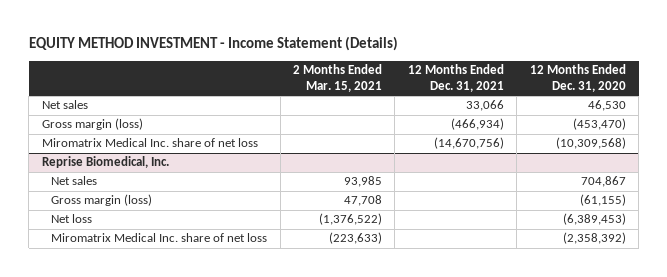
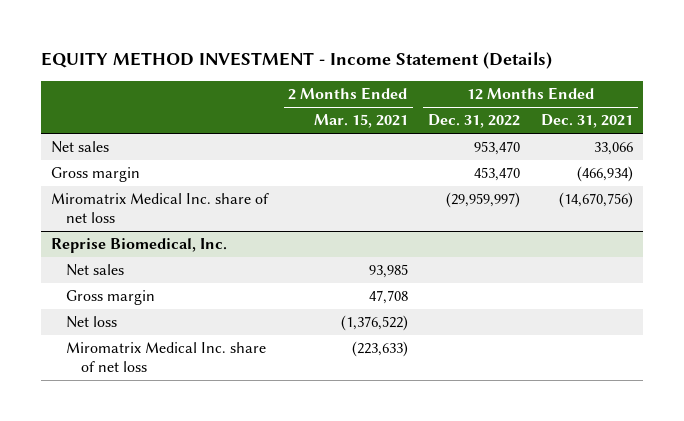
[529,64,626,92] 12 Months Ended Dec. 31, 2020 -> none
none -> [428,114,521,129] Dec. 31, 2022
[41,118,143,131] Gross margin (loss) -> [51,167,141,183] Gross margin
[51,194,153,207] Gross margin (loss) -> [66,290,156,306] Gross margin

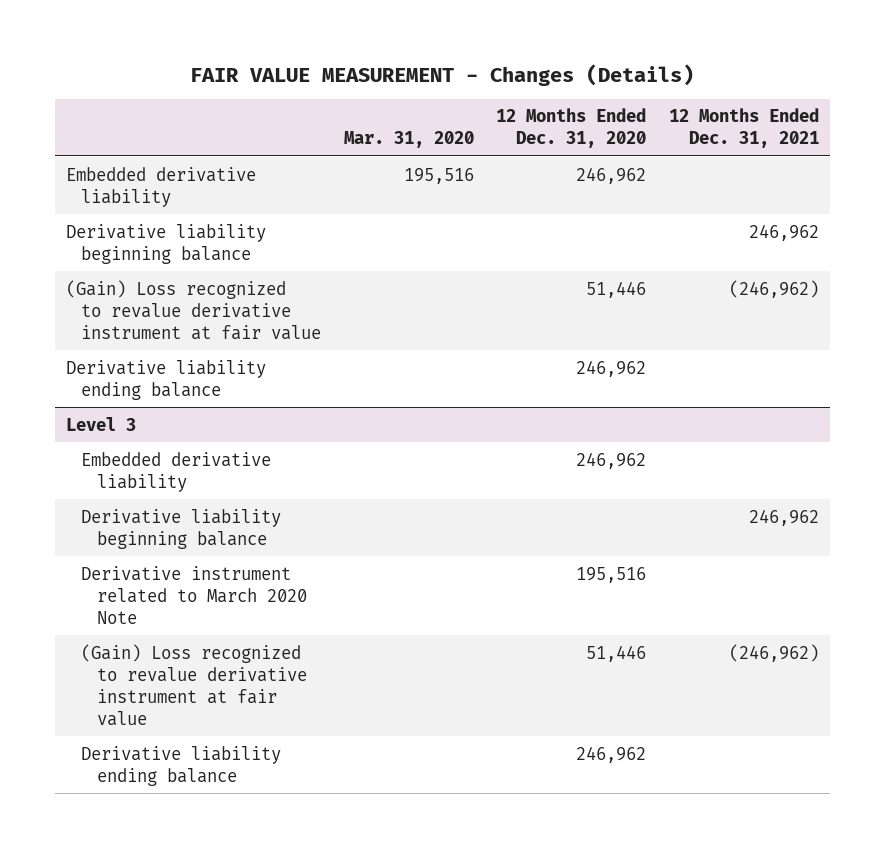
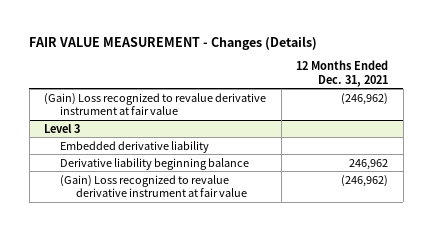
[343,131,474,149] Mar. 31, 2020 -> none
[496,108,647,149] 12 Months Ended Dec. 31, 2020 -> none
[66,166,257,207] Embedded derivative liability -> none
[66,223,267,264] Derivative liability beginning balance -> none
[66,359,267,400] Derivative liability ending balance -> none
[81,565,307,624] Derivative instrument related to March 2020 Note -> none
[81,745,282,786] Derivative liability ending balance -> none

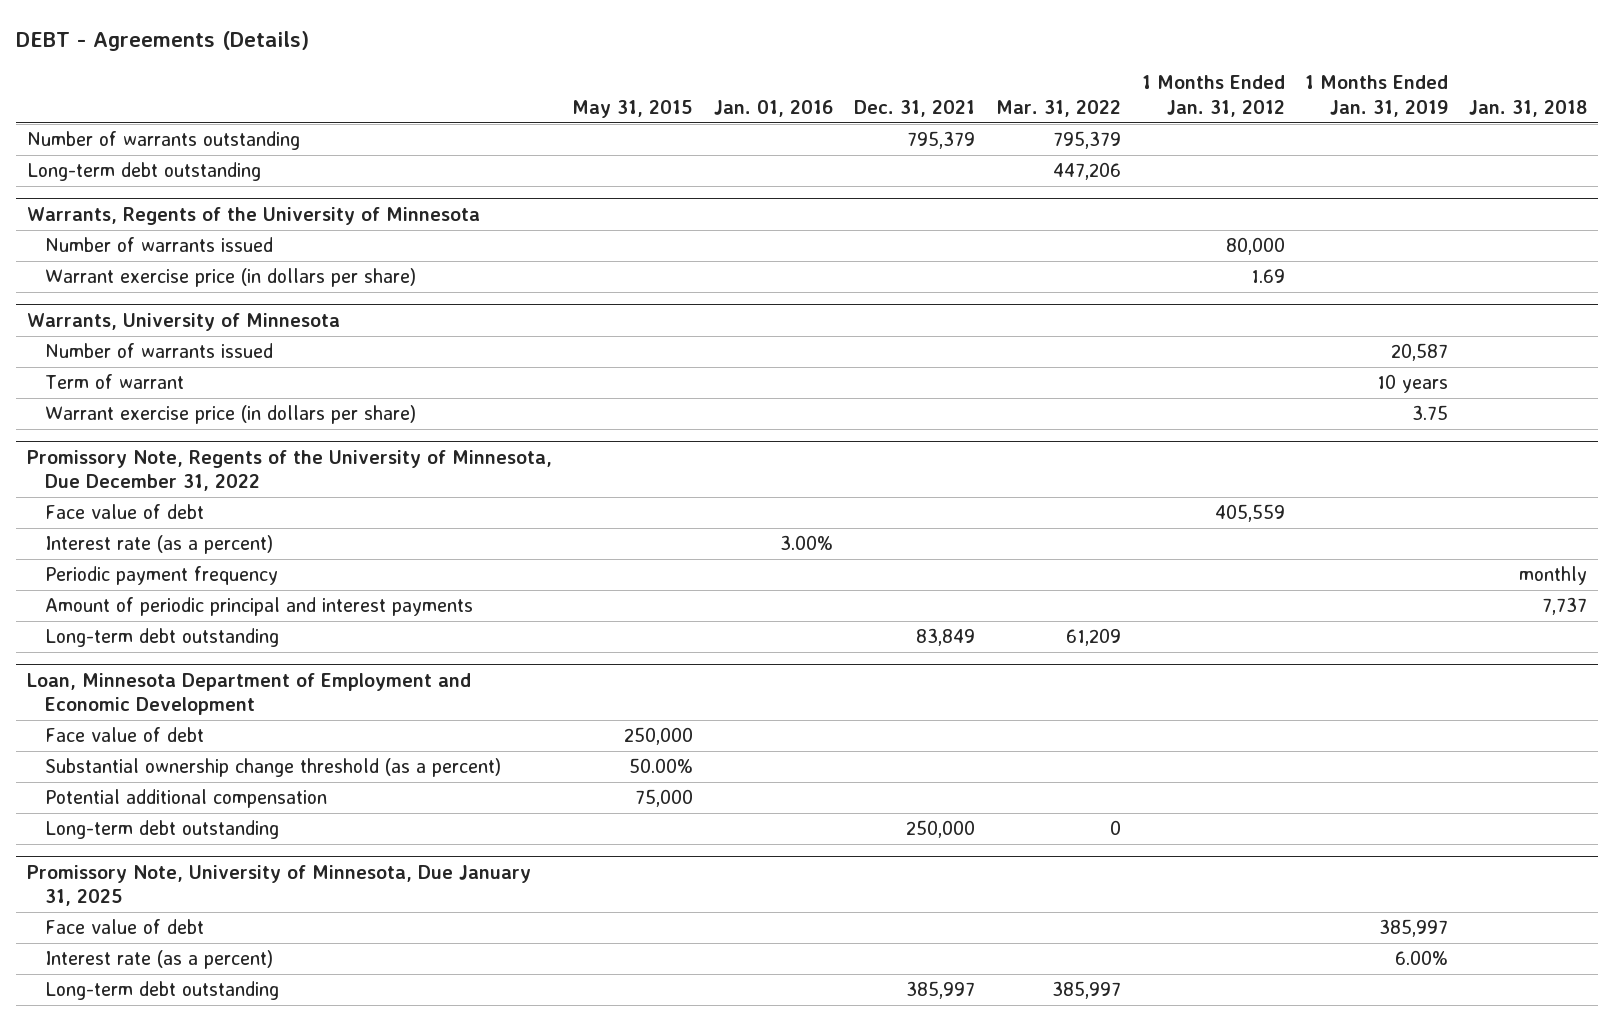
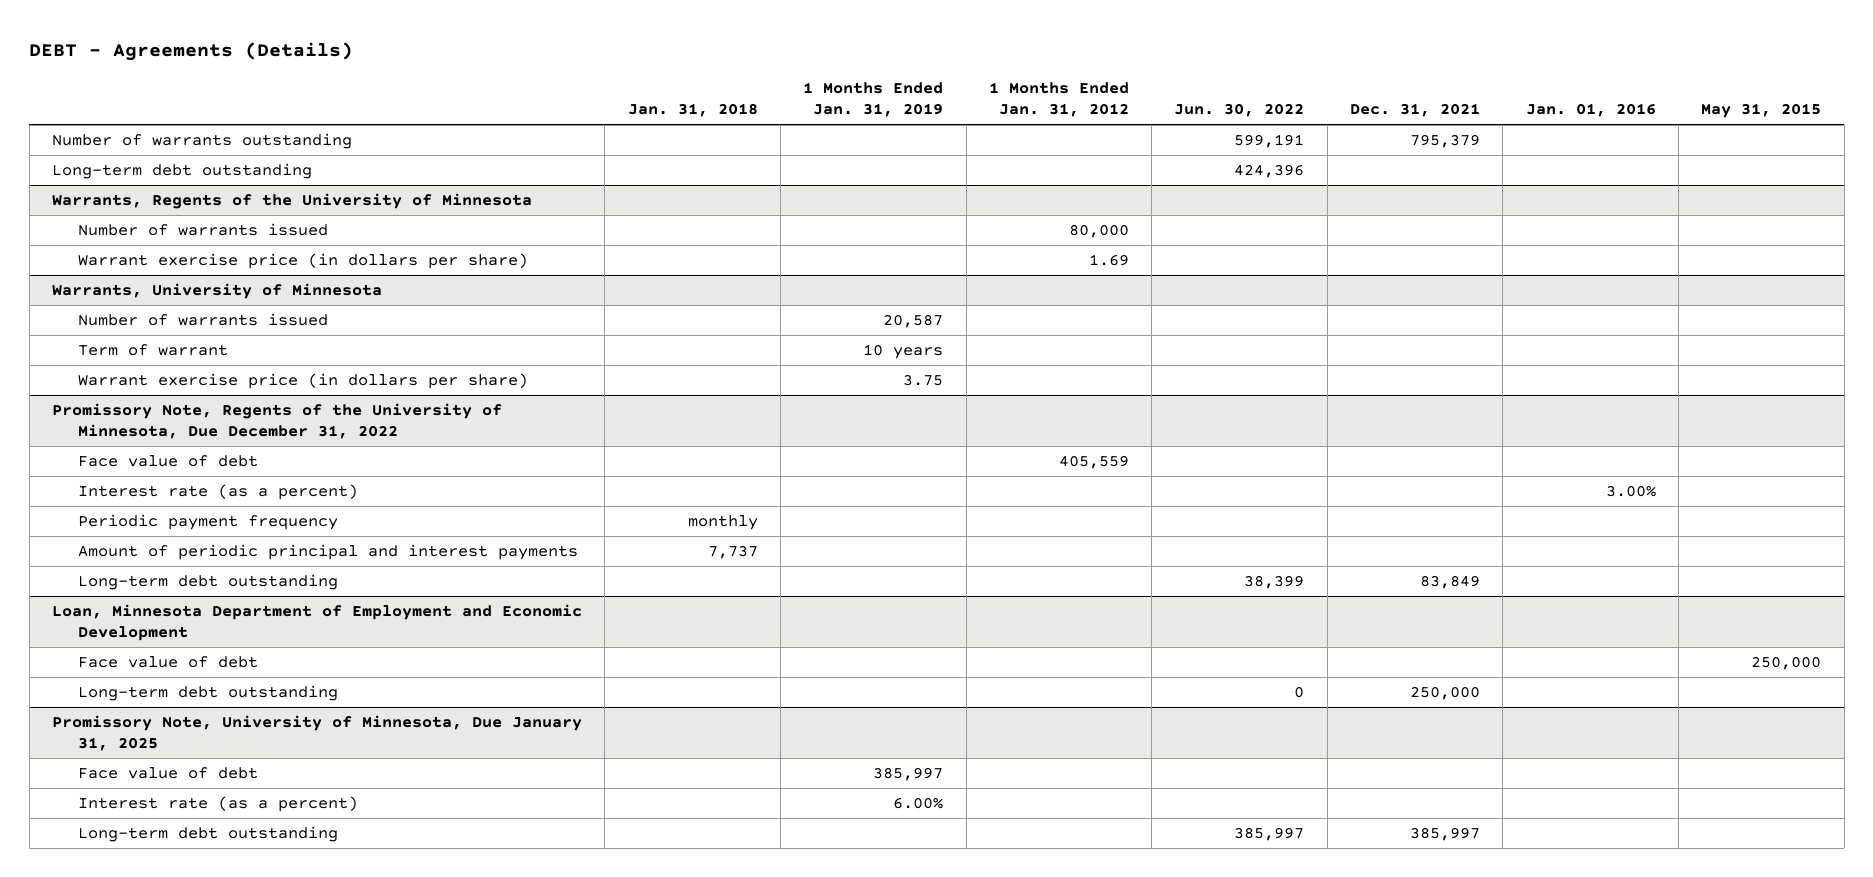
[995,99,1121,117] Mar. 31, 2022 -> none
none -> [1174,103,1305,118] Jun. 30, 2022
[44,758,501,778] Substantial ownership change threshold (as a percent) -> none
[44,789,327,809] Potential additional compensation -> none

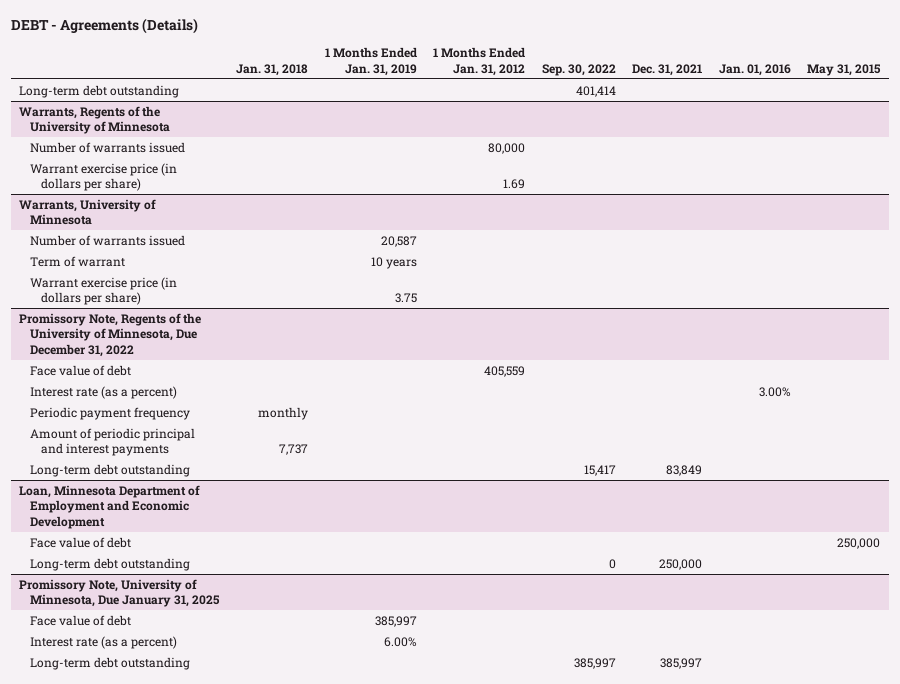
[1174,103,1305,118] Jun. 30, 2022 -> none
none -> [541,63,616,76] Sep. 30, 2022
[52,133,353,150] Number of warrants outstanding -> none

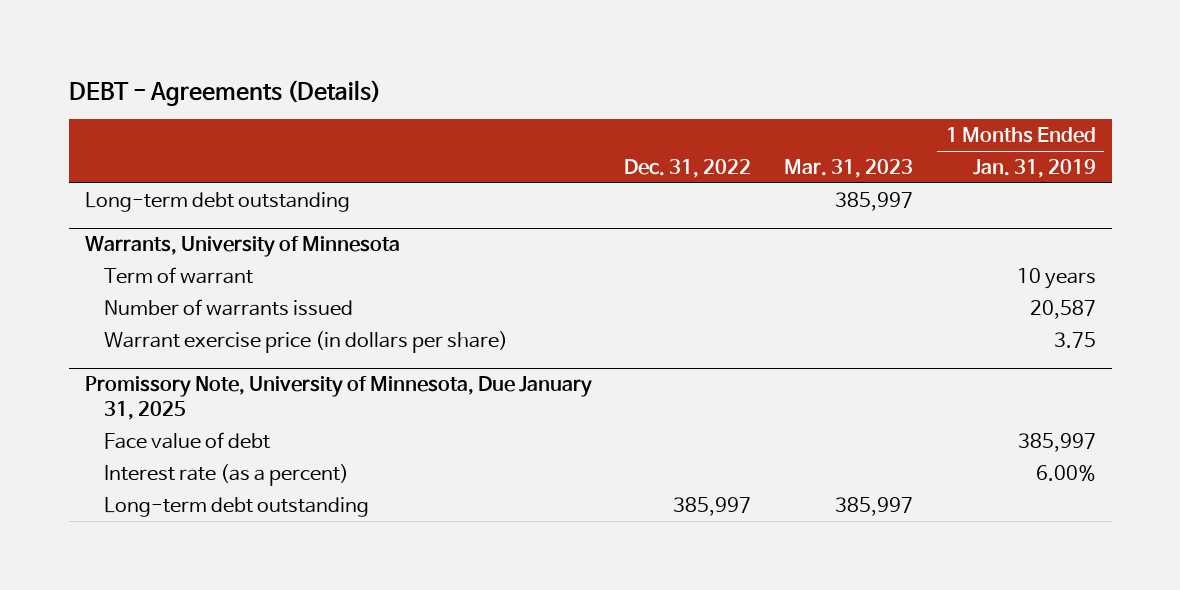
[236,63,309,76] Jan. 31, 2018 -> none
[433,47,526,76] 1 Months Ended Jan. 31, 2012 -> none
[541,63,616,76] Sep. 30, 2022 -> none
[632,63,703,76] Dec. 31, 2021 -> none
[718,63,791,76] Jan. 01, 2016 -> none
[807,63,882,76] May 31, 2015 -> none
none -> [624,159,752,179] Dec. 31, 2022
none -> [784,159,914,179] Mar. 31, 2023
[19,105,171,135] Warrants, Regents of the University of Minnesota -> none
[30,141,186,153] Number of warrants issued -> none
[30,162,178,192] Warrant exercise price (in dollars per share) -> none
[30,234,186,246] Number of warrants issued -> [104,299,354,317] Number of warrants issued
[19,312,202,357] Promissory Note, Regents of the University of Minnesota, Due December 31, 2022 -> none
[30,364,132,376] Face value of debt -> none
[30,385,178,399] Interest rate (as a percent) -> none
[30,406,191,420] Periodic payment frequency -> none
[30,427,196,457] Amount of periodic principal and interest payments -> none
[30,463,191,477] Long-term debt outstanding -> none
[19,484,201,529] Loan, Minnesota Department of Employment and Economic Development -> none
[30,536,132,548] Face value of debt -> none
[30,557,191,571] Long-term debt outstanding -> none

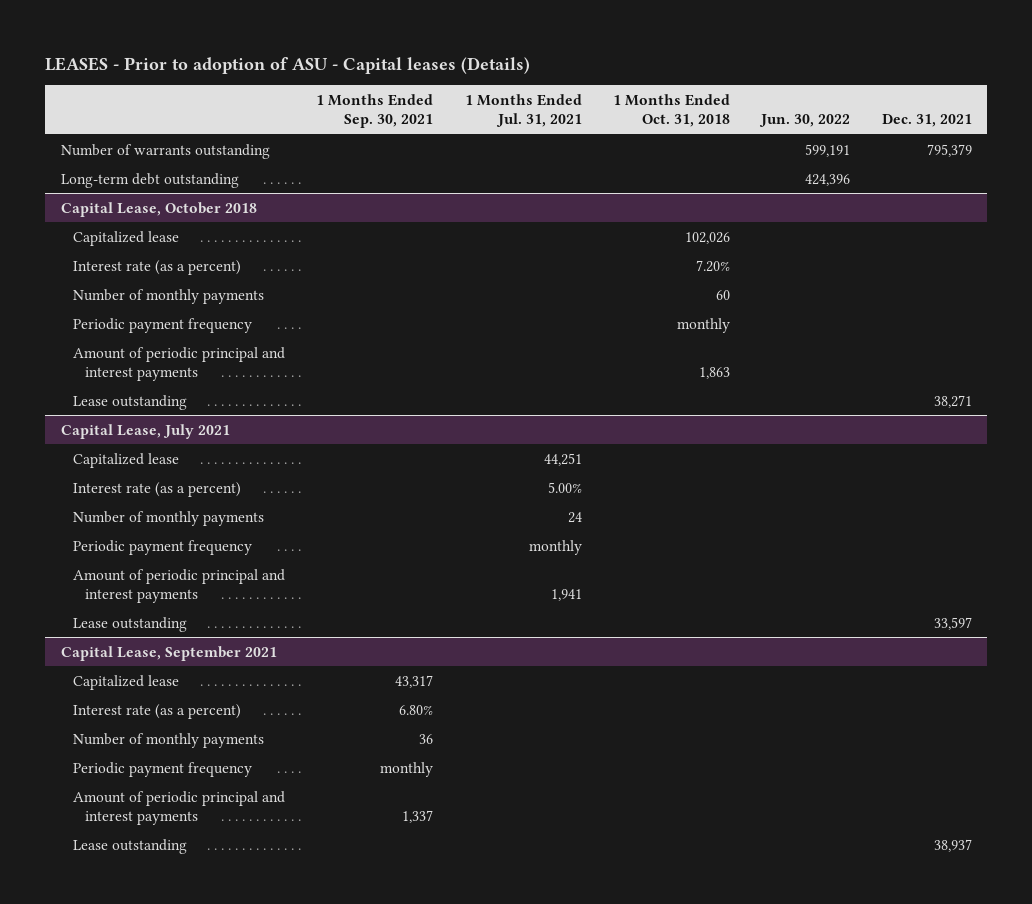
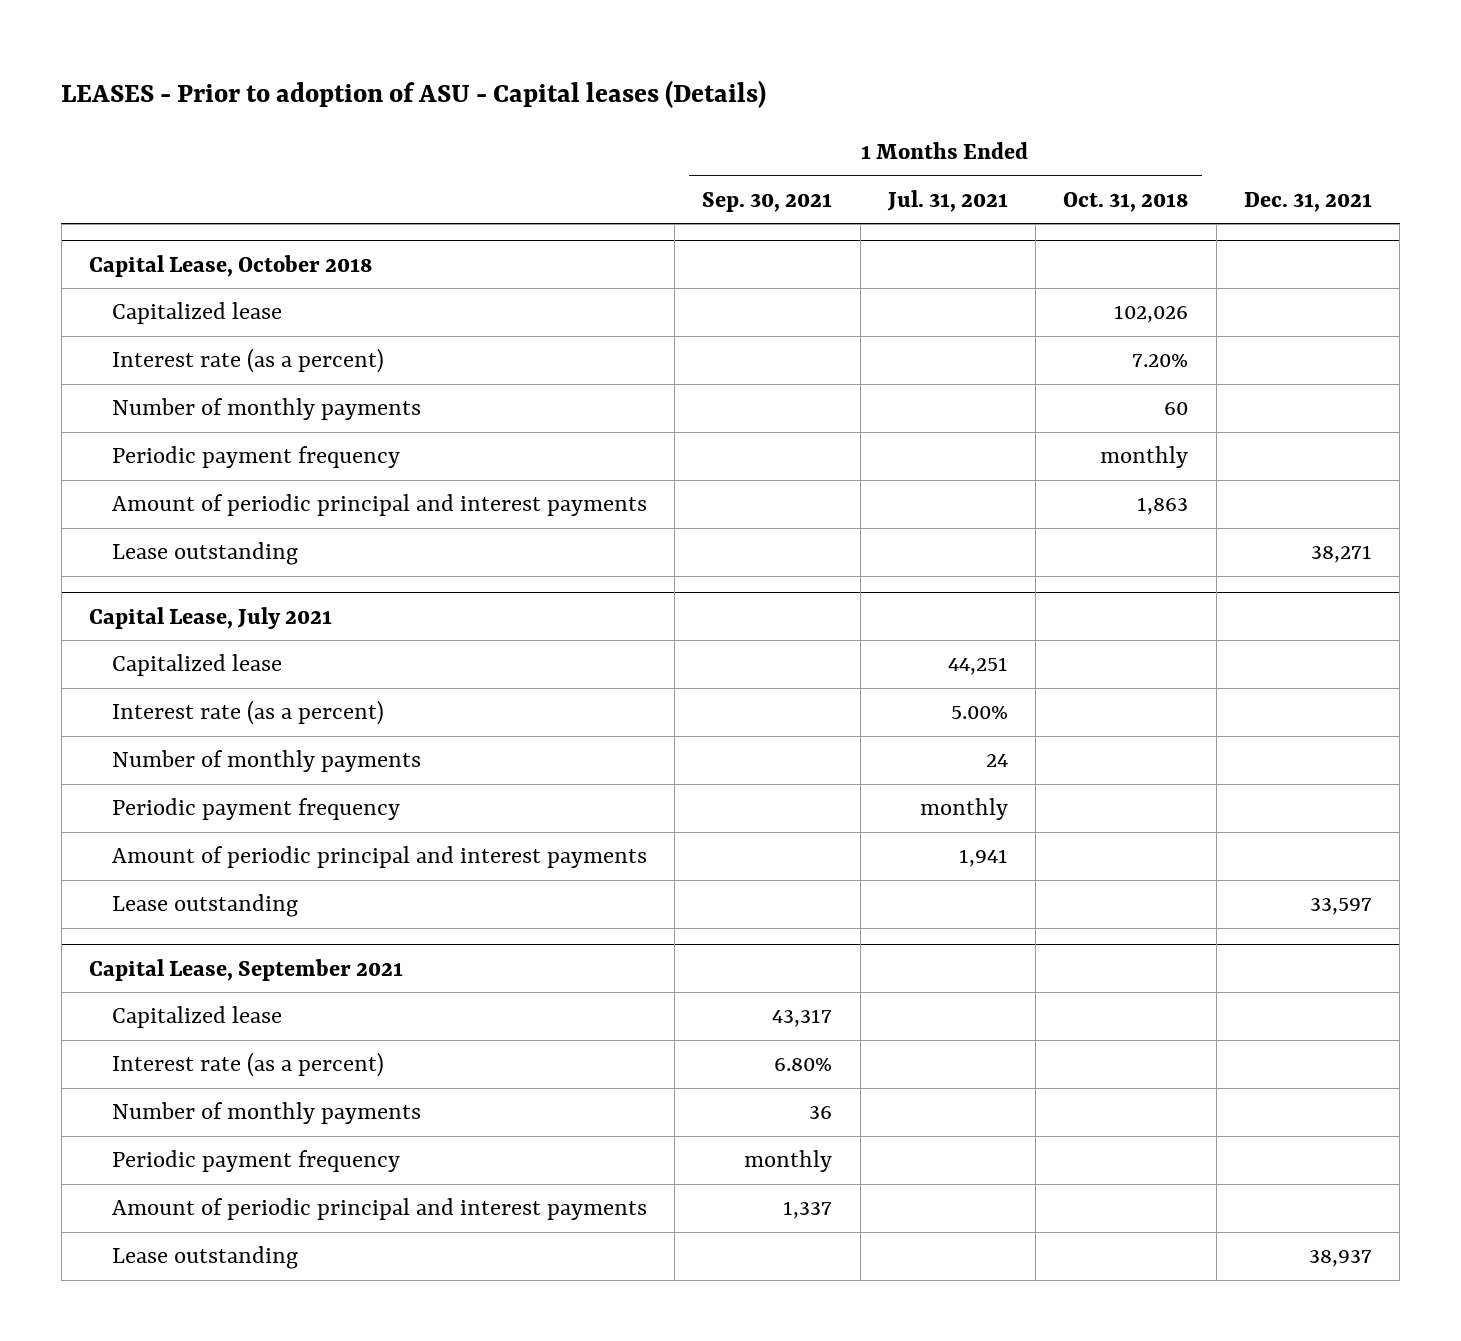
[759,113,851,127] Jun. 30, 2022 -> none
[60,143,270,159] Number of warrants outstanding -> none
[60,172,239,188] Long-term debt outstanding -> none

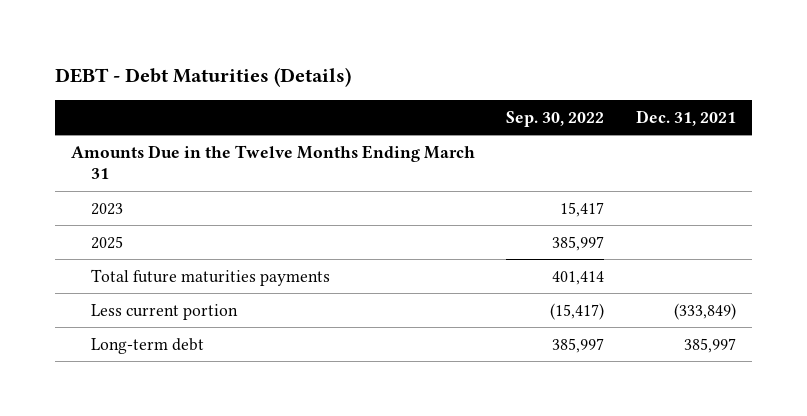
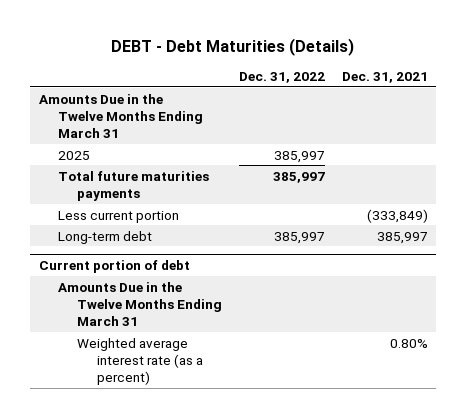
[506,110,605,127] Sep. 30, 2022 -> none
none -> [238,71,325,83] Dec. 31, 2022
[90,202,123,215] 2023 -> none
none -> [38,260,190,274] Current portion of debt
none -> [58,281,223,327] Amounts Due in the Twelve Months Ending March 31
none -> [77,337,203,386] Weighted average interest rate (as a percent)

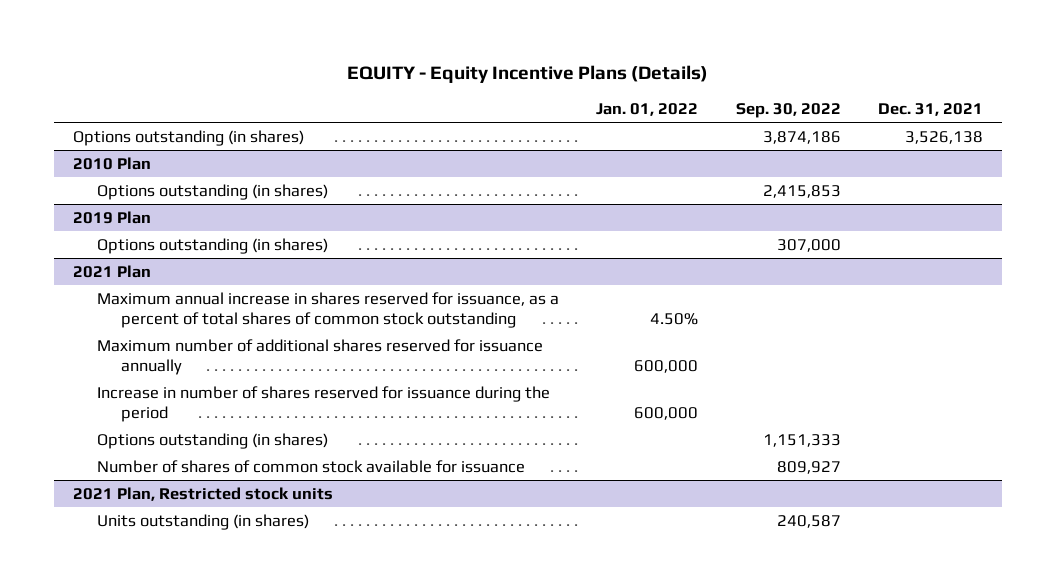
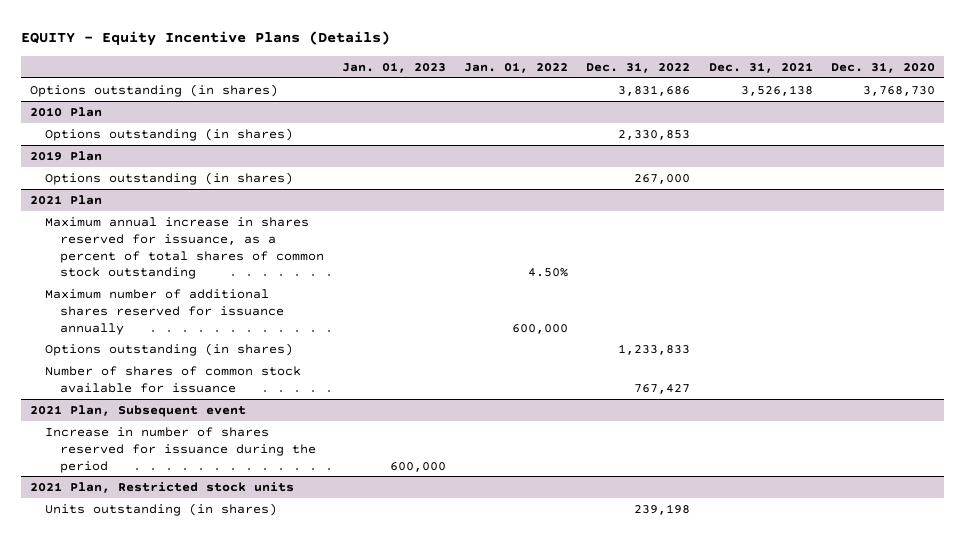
[735,103,841,119] Sep. 30, 2022 -> none
none -> [342,62,447,74] Jan. 01, 2023
none -> [586,62,691,74] Dec. 31, 2022
none -> [830,62,935,74] Dec. 31, 2020
[97,385,551,422] Increase in number of shares reserved for issuance during the period -> none
none -> [30,404,247,417] 2021 Plan, Subsequent event
none -> [45,426,317,473] Increase in number of shares reserved for issuance during the period

